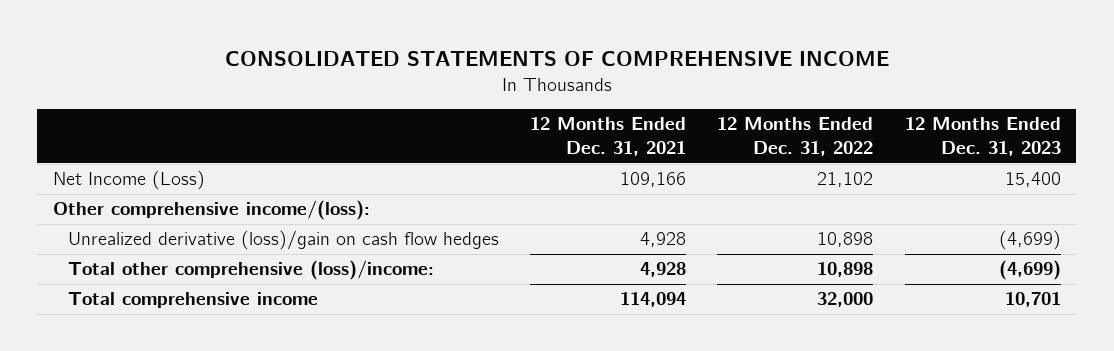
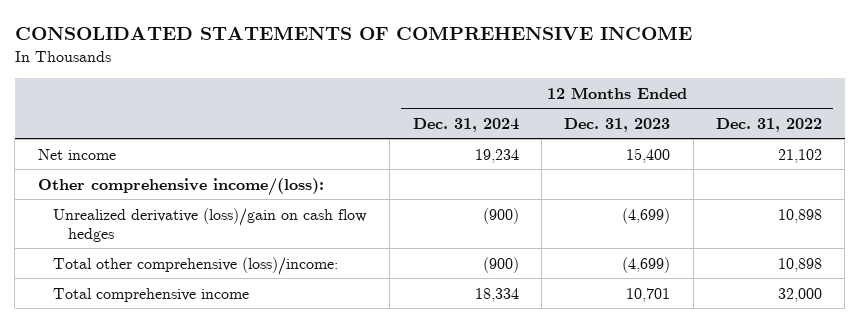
[530,117,687,157] 12 Months Ended Dec. 31, 2021 -> none
none -> [412,117,519,132] Dec. 31, 2024
[52,170,205,191] Net Income (Loss) -> [37,148,116,160] Net income

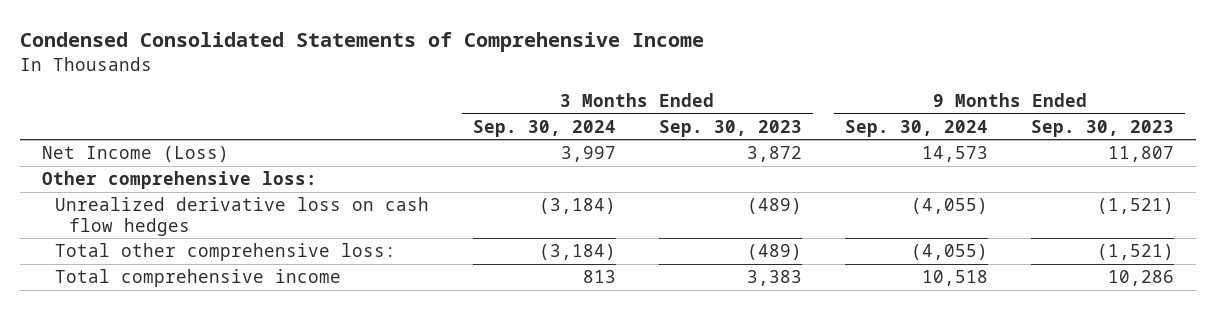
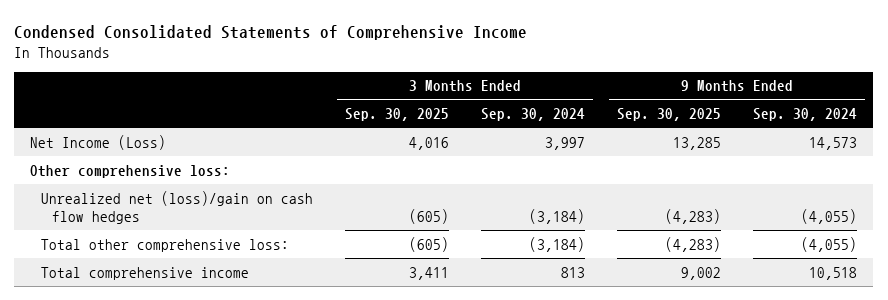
[658,119,802,137] Sep. 30, 2023 -> none
[1031,119,1175,137] Sep. 30, 2023 -> none
none -> [345,108,450,122] Sep. 30, 2025
none -> [617,108,722,122] Sep. 30, 2025
[55,197,430,236] Unrealized derivative loss on cash flow hedges -> [41,190,314,225] Unrealized net (loss)/gain on cash flow hedges

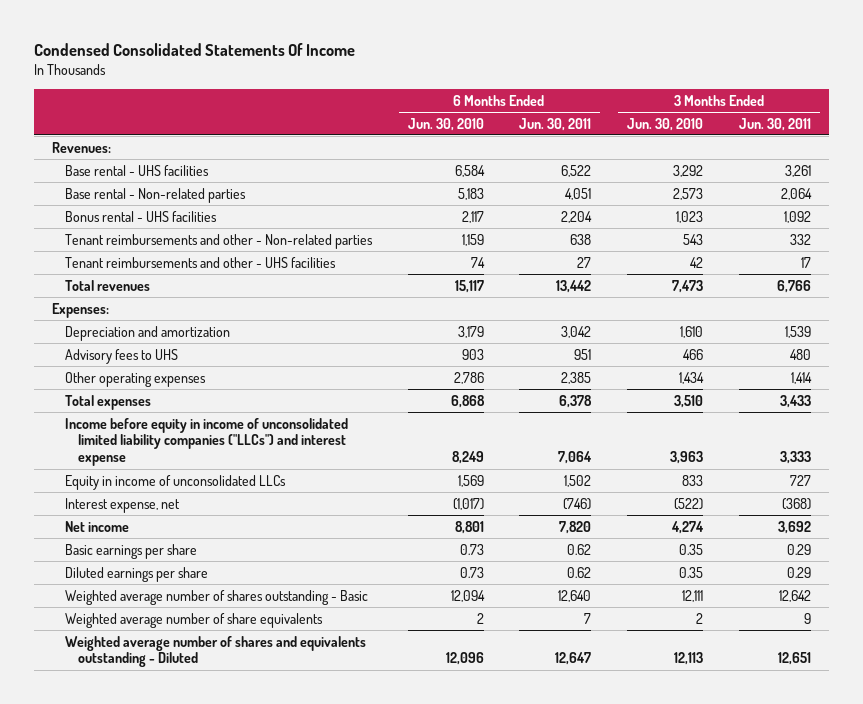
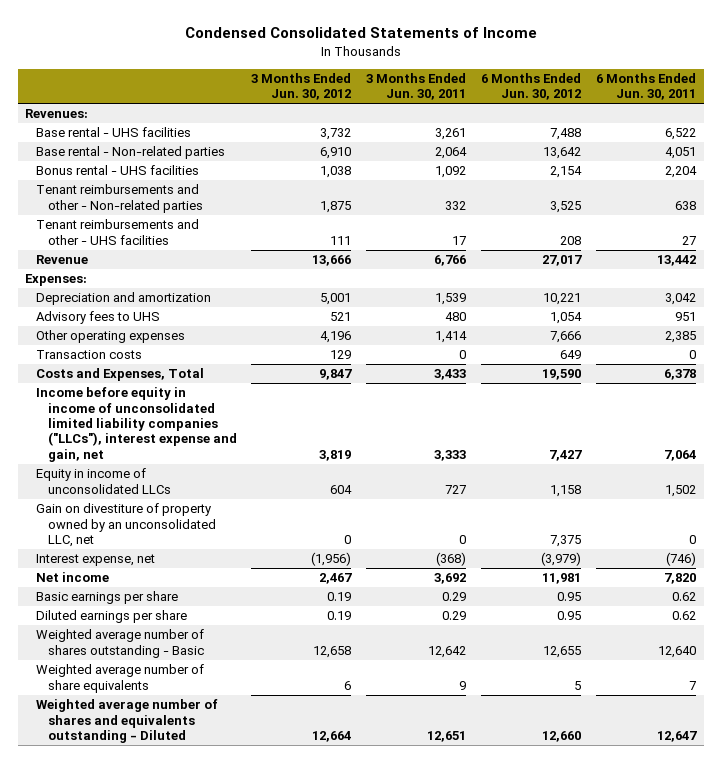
[33,42,355,56] Condensed Consolidated Statements Of Income -> [184,26,537,38] Condensed Consolidated Statements of Income
[407,117,484,131] Jun. 30, 2010 -> none
[627,117,704,131] Jun. 30, 2010 -> none
none -> [251,72,352,101] 3 Months Ended Jun. 30, 2012
none -> [481,72,582,101] 6 Months Ended Jun. 30, 2012
[64,279,150,291] Total revenues -> [36,255,89,265] Revenue
none -> [36,350,143,360] Transaction costs
[64,394,151,410] Total expenses -> [36,368,205,382] Costs and Expenses, Total
[64,417,348,467] Income before equity in income of unconsolidated limited liability companies ("LLCs") and interest expense -> [36,387,237,462] Income before equity in income of unconsolidated limited liability companies ("LLCs"), interest expense and gain, net
none -> [36,503,216,548] Gain on divestiture of property owned by an unconsolidated LLC, net

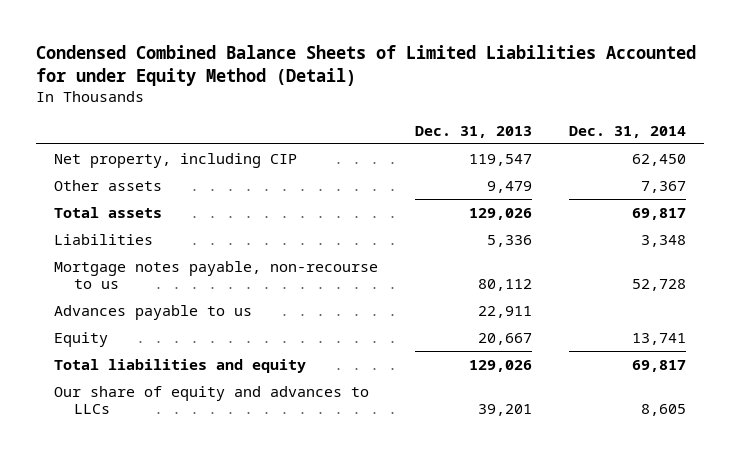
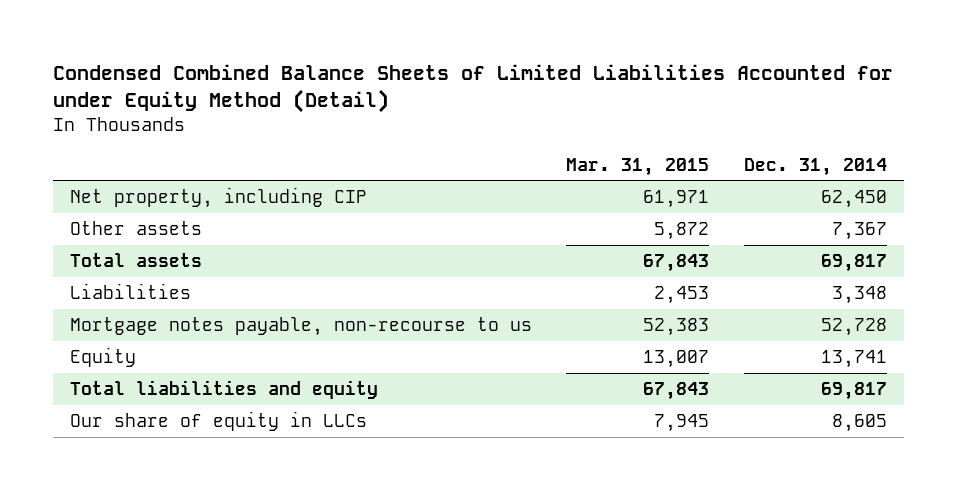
[415,125,533,138] Dec. 31, 2013 -> none
none -> [566,157,710,176] Mar. 31, 2015
[54,304,253,320] Advances payable to us -> none
[54,385,370,415] Our share of equity and advances to LLCs -> [69,411,367,432] Our share of equity in LLCs

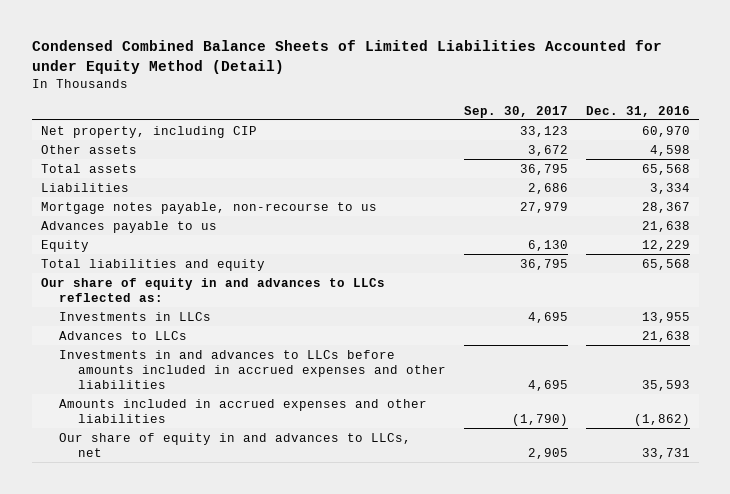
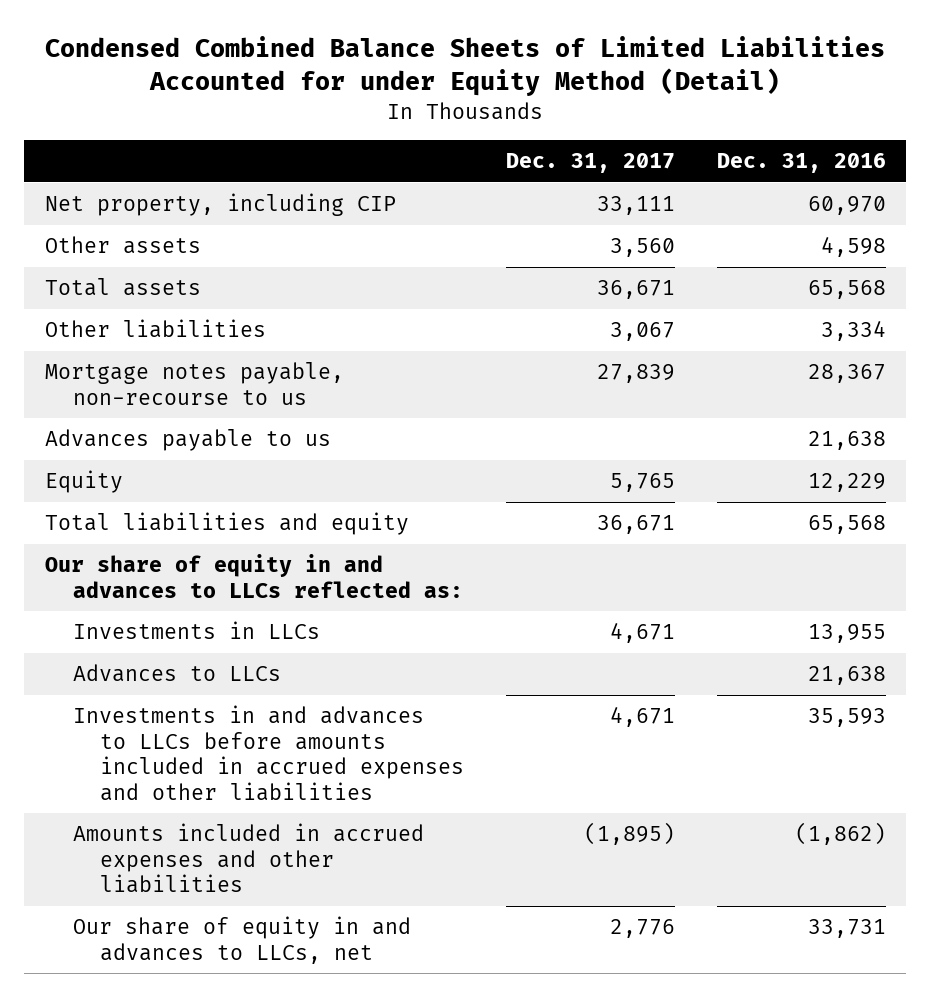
[463,105,568,118] Sep. 30, 2017 -> none
none -> [505,153,675,174] Dec. 31, 2017
[40,182,129,192] Liabilities -> [45,319,267,339] Other liabilities

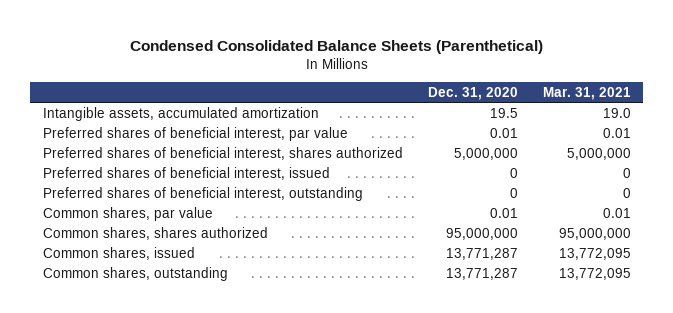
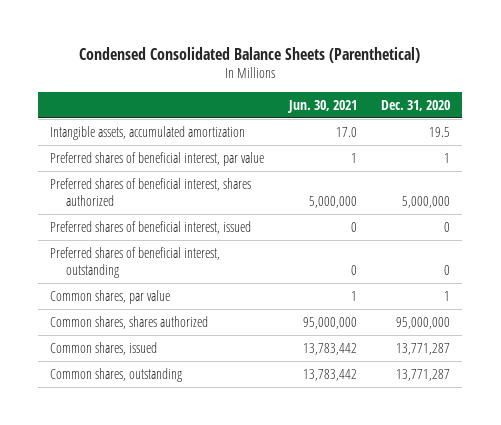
[542,86,631,100] Mar. 31, 2021 -> none
none -> [286,99,357,113] Jun. 30, 2021
[489,127,518,138] 0.01 -> [444,152,451,163] 1
[489,207,518,218] 0.01 -> [444,290,451,301] 1

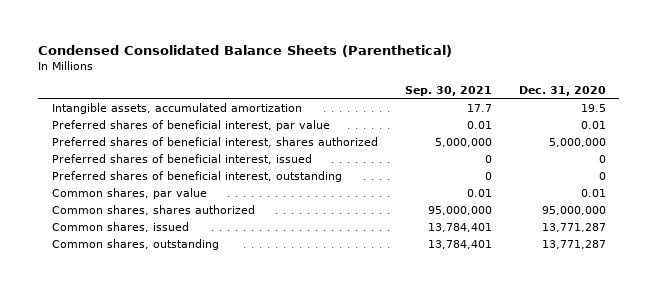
[286,99,357,113] Jun. 30, 2021 -> none
none -> [404,85,492,96] Sep. 30, 2021
[444,152,451,163] 1 -> [580,120,606,129] 0.01
[444,290,451,301] 1 -> [580,188,606,197] 0.01

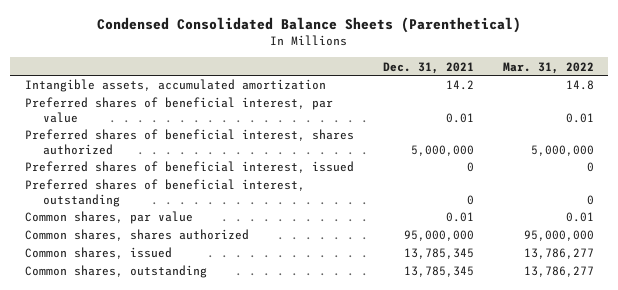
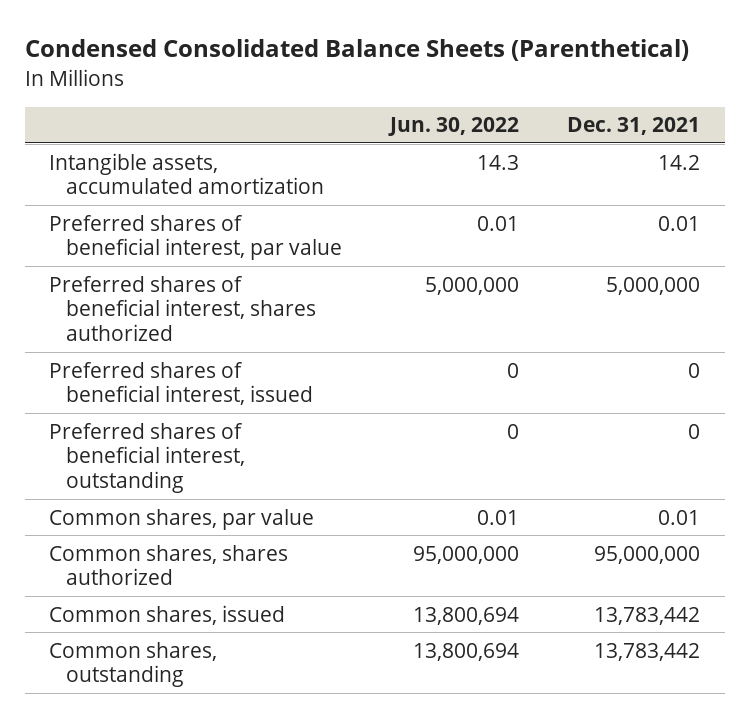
[502,61,594,74] Mar. 31, 2022 -> none
none -> [388,117,520,137] Jun. 30, 2022
[403,248,474,260] 13,785,345 -> [594,606,701,625] 13,783,442
[403,266,474,278] 13,785,345 -> [594,642,701,661] 13,783,442

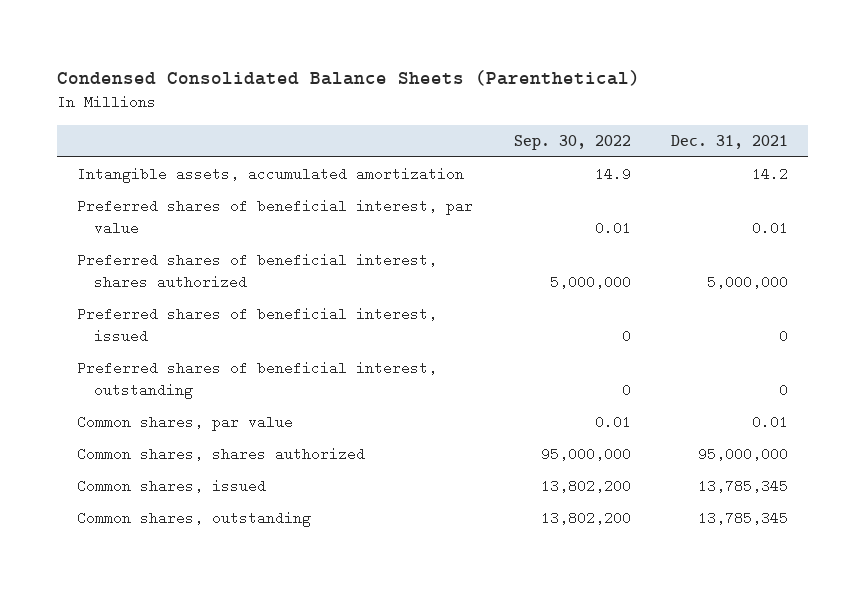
[388,117,520,137] Jun. 30, 2022 -> none
none -> [513,134,631,150] Sep. 30, 2022
[594,606,701,625] 13,783,442 -> [697,479,788,494] 13,785,345
[594,642,701,661] 13,783,442 -> [697,511,788,526] 13,785,345

